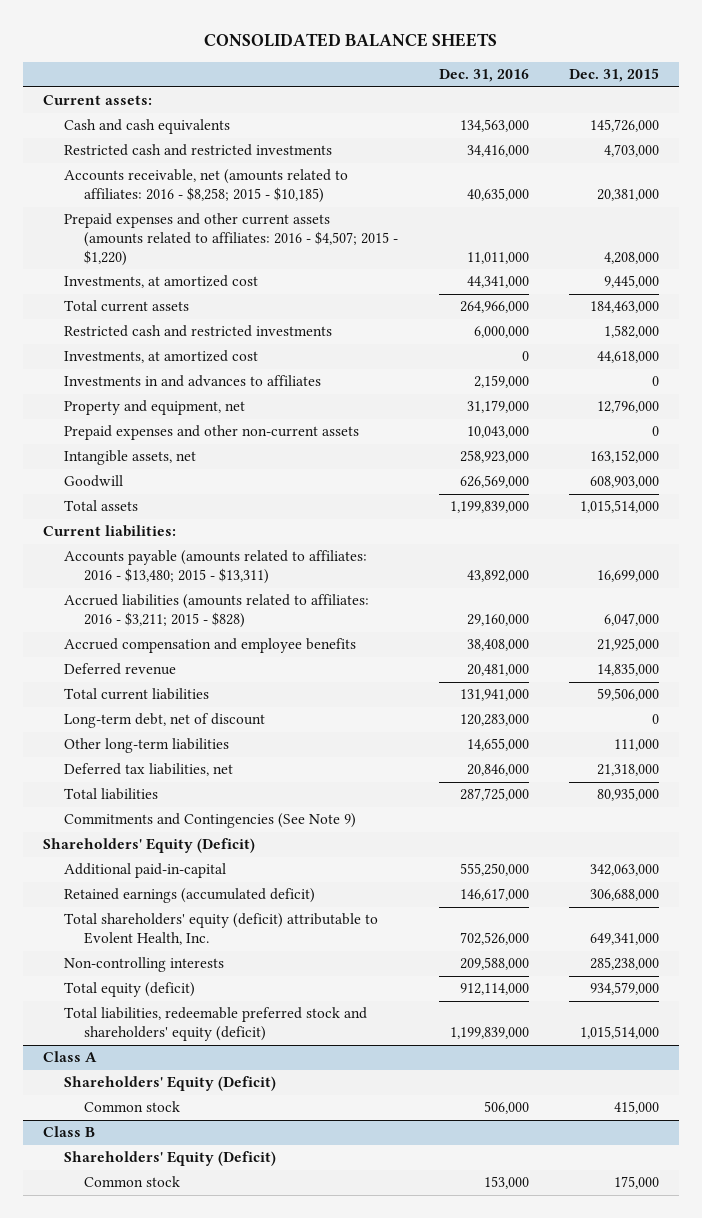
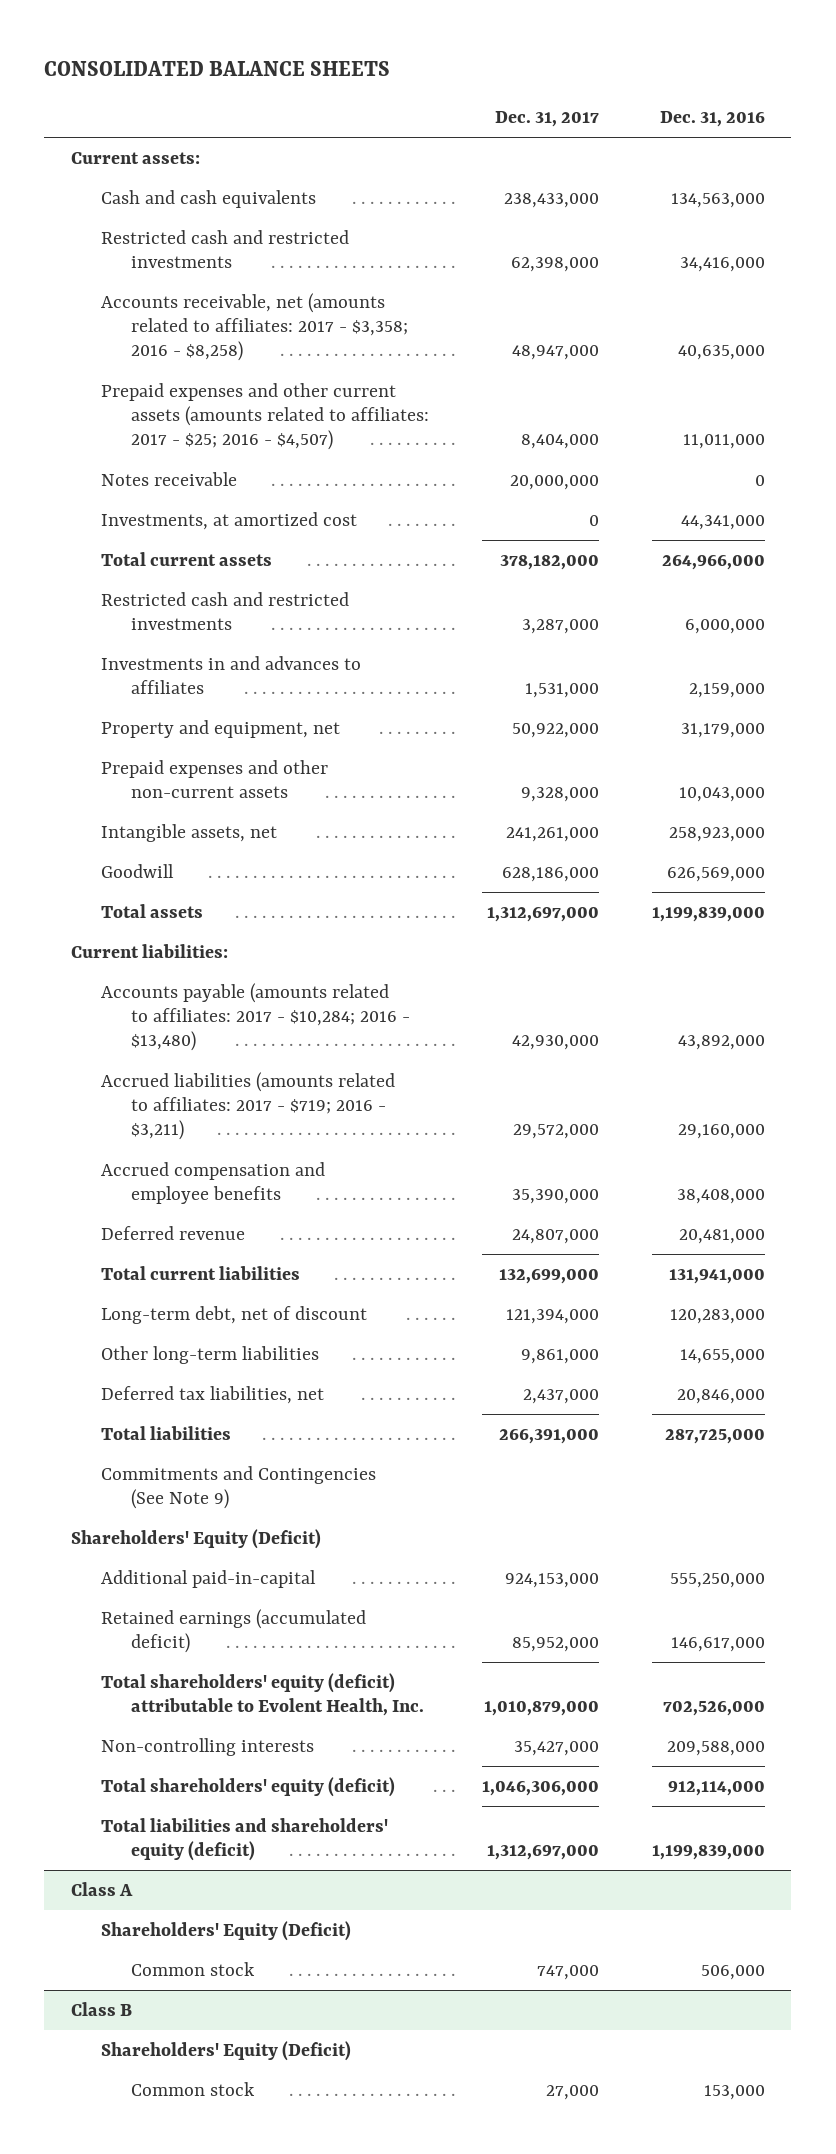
[569,68,660,83] Dec. 31, 2015 -> none
none -> [494,110,599,127] Dec. 31, 2017
[63,169,348,204] Accounts receivable, net (amounts related to affiliates: 2016 - $8,258; 2015 - $10,185) -> [100,292,409,362] Accounts receivable, net (amounts related to affiliates: 2017 - $3,358; 2016 - $8,258)
[63,213,399,266] Prepaid expenses and other current assets (amounts related to affiliates: 2016 - $4,507; 2015 - $1,220) -> [100,382,430,451] Prepaid expenses and other current assets (amounts related to affiliates: 2017 - $25; 2016 - $4,507)
none -> [100,471,237,486] Notes receivable
[63,350,258,364] Investments, at amortized cost -> none
[63,550,367,585] Accounts payable (amounts related to affiliates: 2016 - $13,480; 2015 - $13,311) -> [100,982,411,1052] Accounts payable (amounts related to affiliates: 2017 - $10,284; 2016 - $13,480)
[63,594,369,629] Accrued liabilities (amounts related to affiliates: 2016 - $3,211; 2015 - $828) -> [100,1071,395,1141] Accrued liabilities (amounts related to affiliates: 2017 - $719; 2016 - $3,211)
[63,982,195,998] Total equity (deficit) -> [100,1776,395,1797] Total shareholders' equity (deficit)
[63,1007,367,1042] Total liabilities, redeemable preferred stock and shareholders' equity (deficit) -> [100,1817,388,1862] Total liabilities and shareholders' equity (deficit)

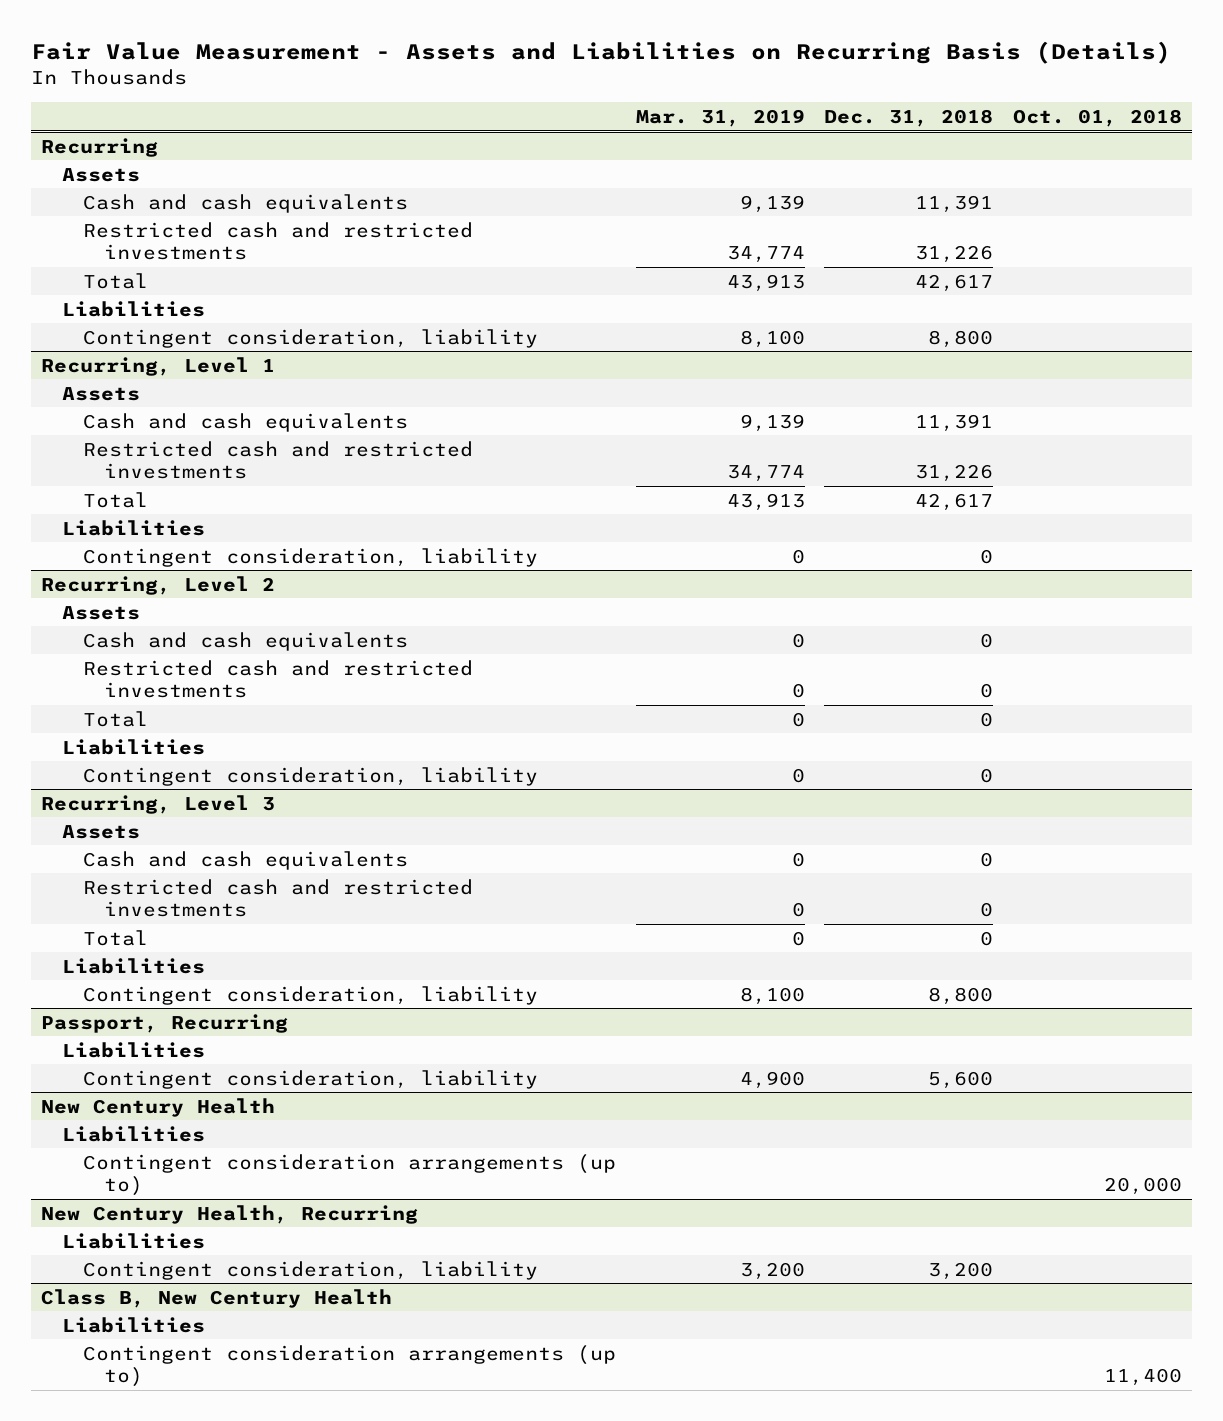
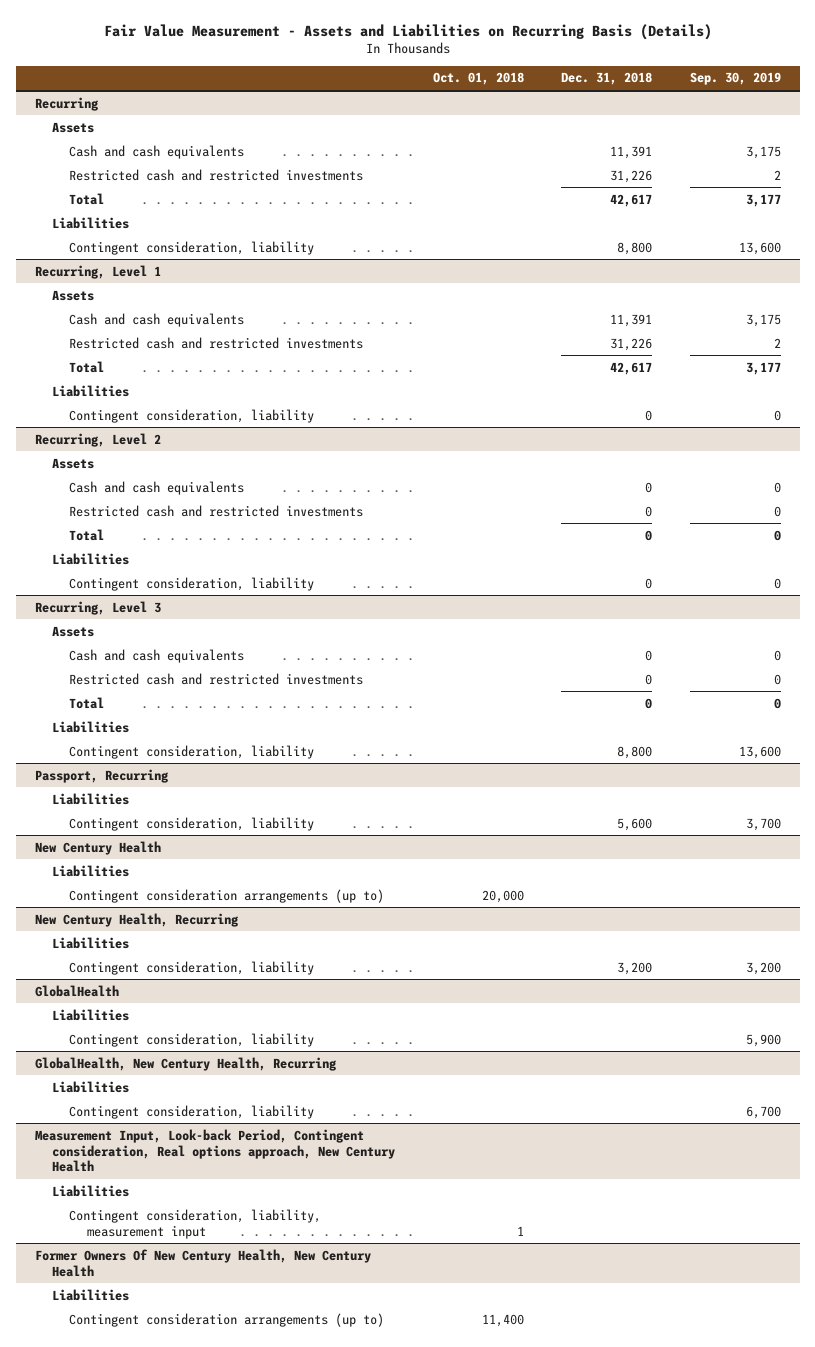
[635,108,805,127] Mar. 31, 2019 -> none
none -> [689,72,781,86] Sep. 30, 2019
[40,1288,392,1308] Class B, New Century Health -> none
none -> [34,984,119,997] GlobalHealth
none -> [69,1032,315,1047] Contingent consideration, liability
none -> [34,1056,337,1071] GlobalHealth, New Century Health, Recurring
none -> [51,1080,129,1093] Liabilities
none -> [69,1104,315,1119] Contingent consideration, liability
none -> [34,1128,395,1173] Measurement Input, Look-back Period, Contingent consideration, Real options approach, New Century Health
none -> [51,1184,129,1197] Liabilities
none -> [69,1208,322,1239] Contingent consideration, liability, measurement input
none -> [34,1248,371,1277] Former Owners Of New Century Health, New Century Health
none -> [51,1288,129,1301] Liabilities

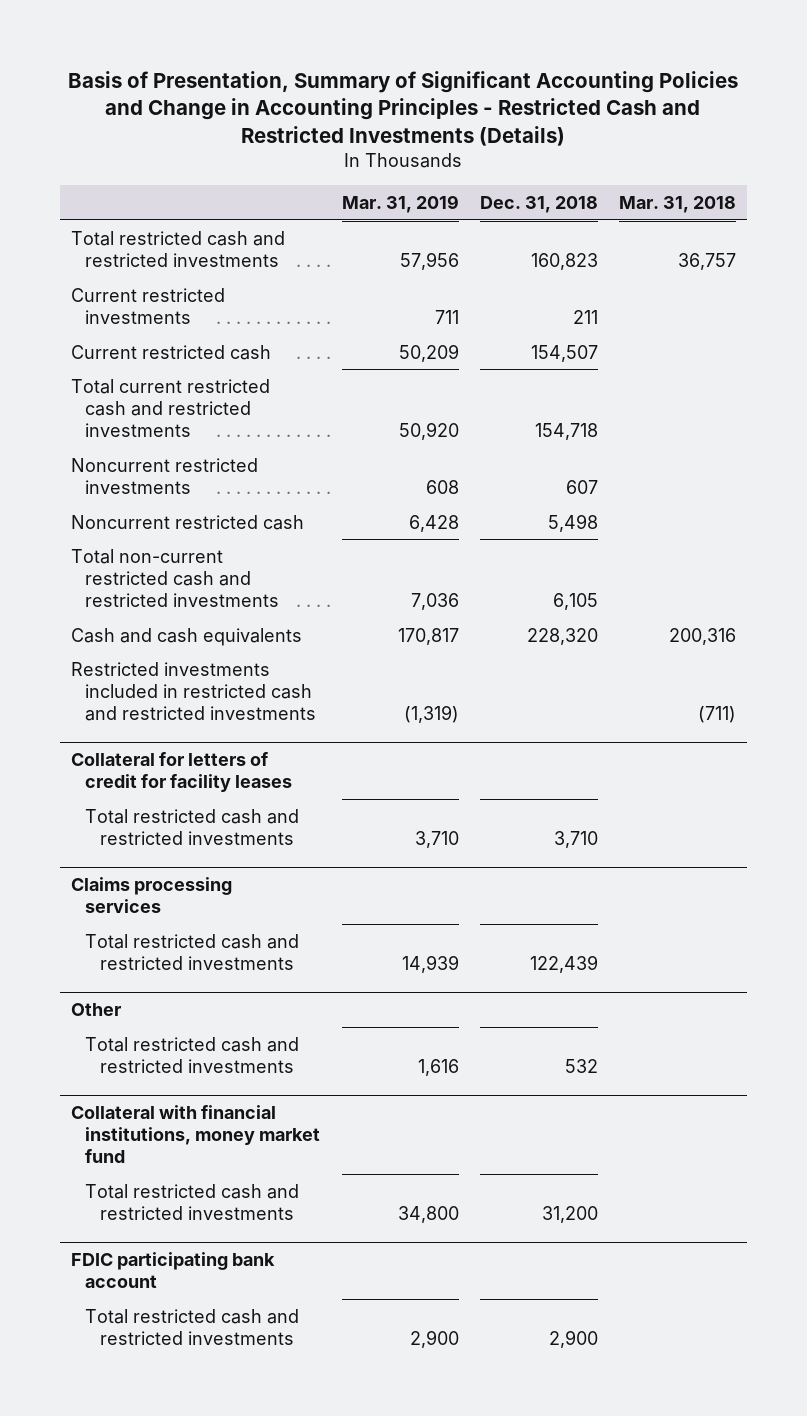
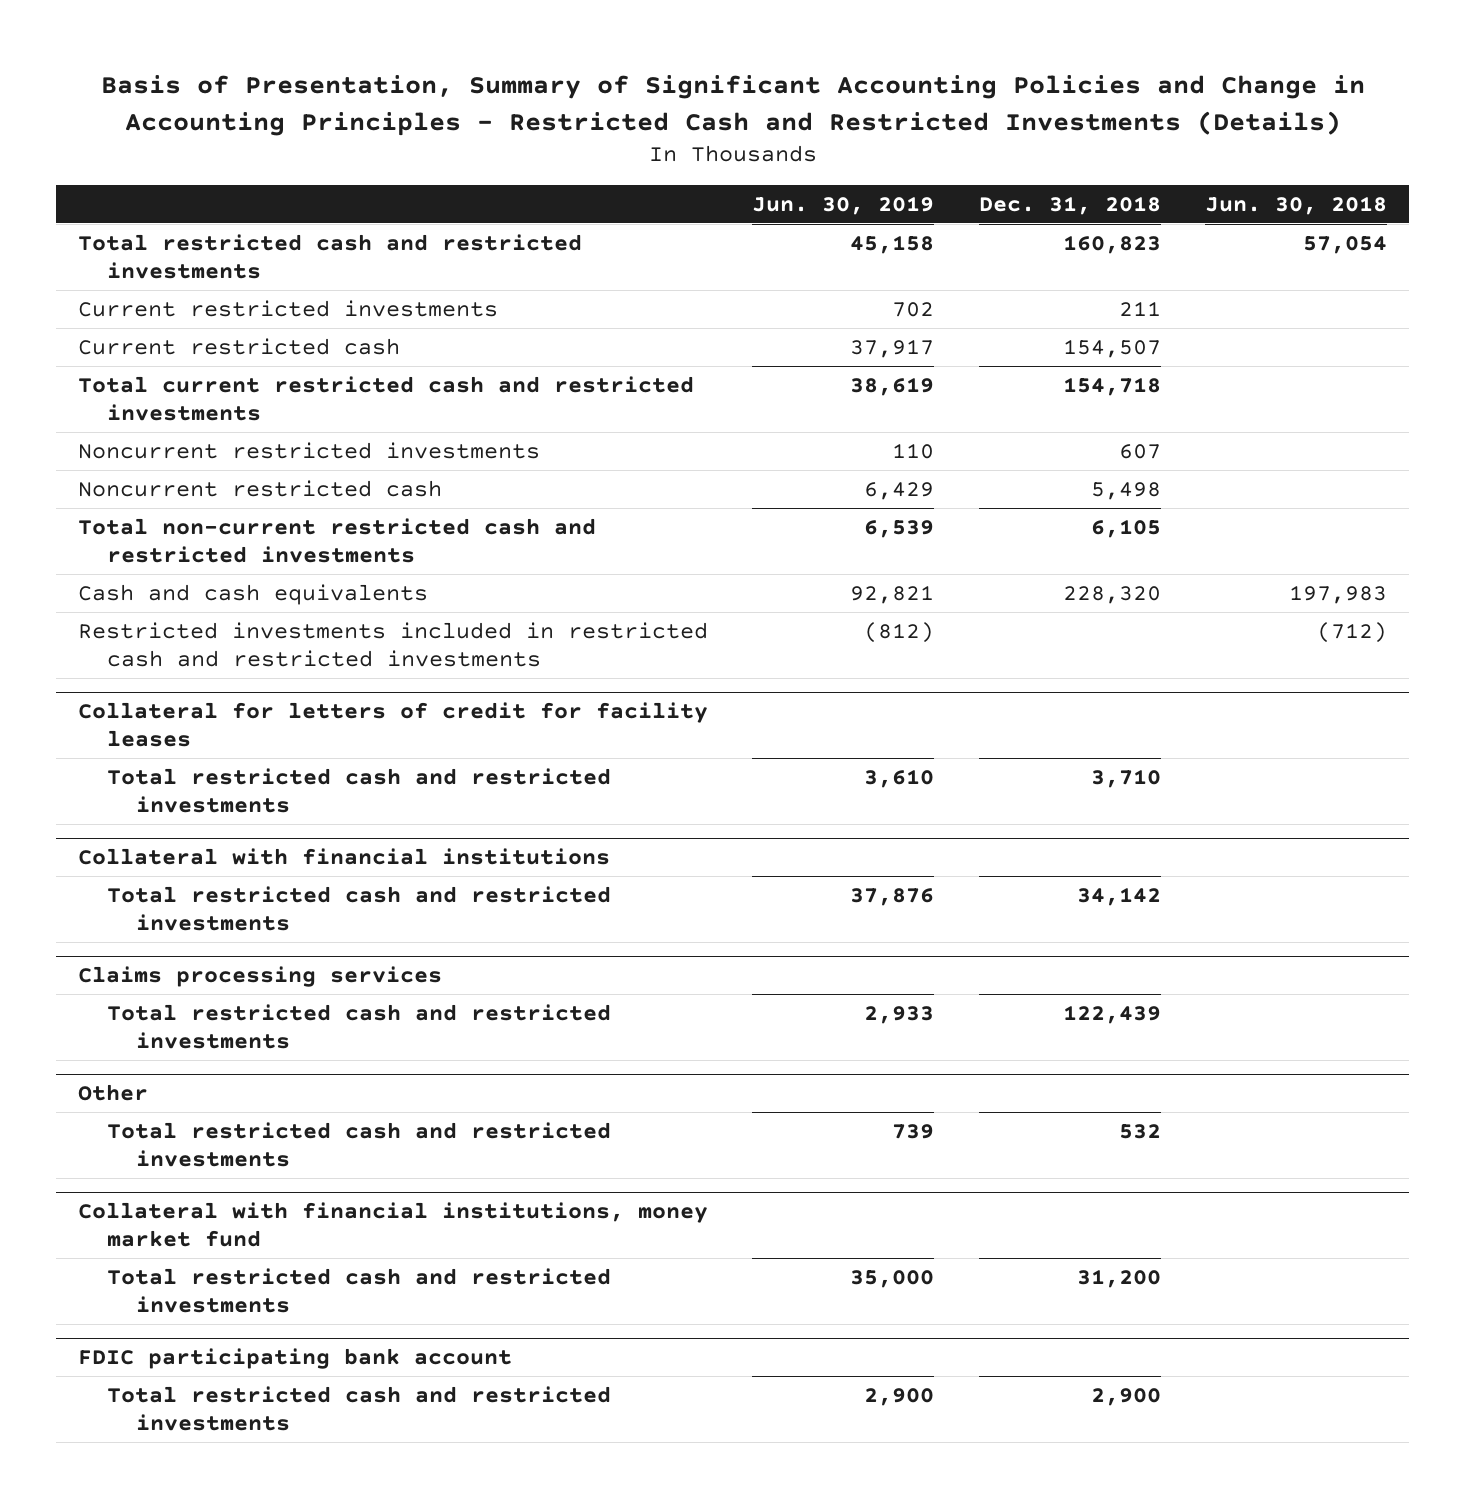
[341,194,459,213] Mar. 31, 2019 -> none
[618,195,736,213] Mar. 31, 2018 -> none
none -> [752,195,935,215] Jun. 30, 2019
none -> [1204,195,1387,215] Jun. 30, 2018
none -> [78,848,611,866] Collateral with financial institutions
none -> [107,885,612,932] Total restricted cash and restricted investments

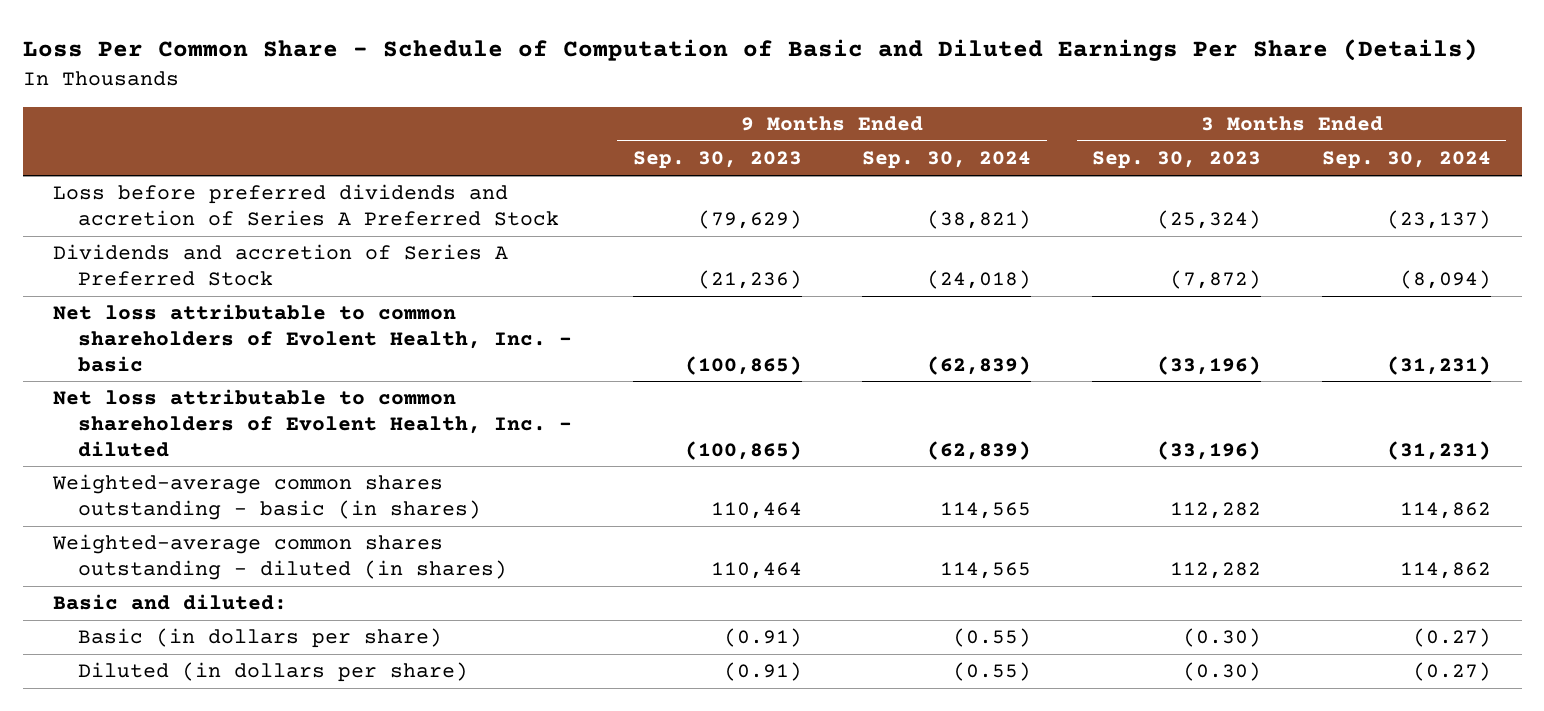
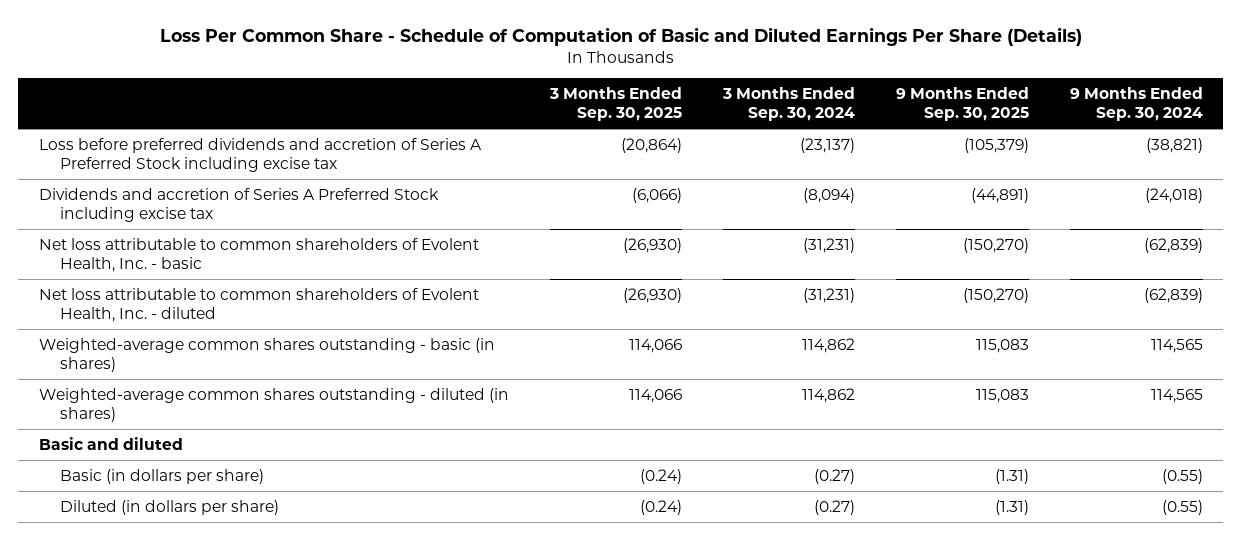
[632,151,802,170] Sep. 30, 2023 -> none
[1092,151,1262,170] Sep. 30, 2023 -> none
none -> [548,86,682,122] 3 Months Ended Sep. 30, 2025
none -> [895,86,1029,122] 9 Months Ended Sep. 30, 2025
[53,184,559,226] Loss before preferred dividends and accretion of Series A Preferred Stock -> [38,137,482,173] Loss before preferred dividends and accretion of Series A Preferred Stock including excise tax
[53,244,509,286] Dividends and accretion of Series A Preferred Stock -> [38,187,439,223] Dividends and accretion of Series A Preferred Stock including excise tax
[53,594,288,611] Basic and diluted: -> [38,436,183,450] Basic and diluted

